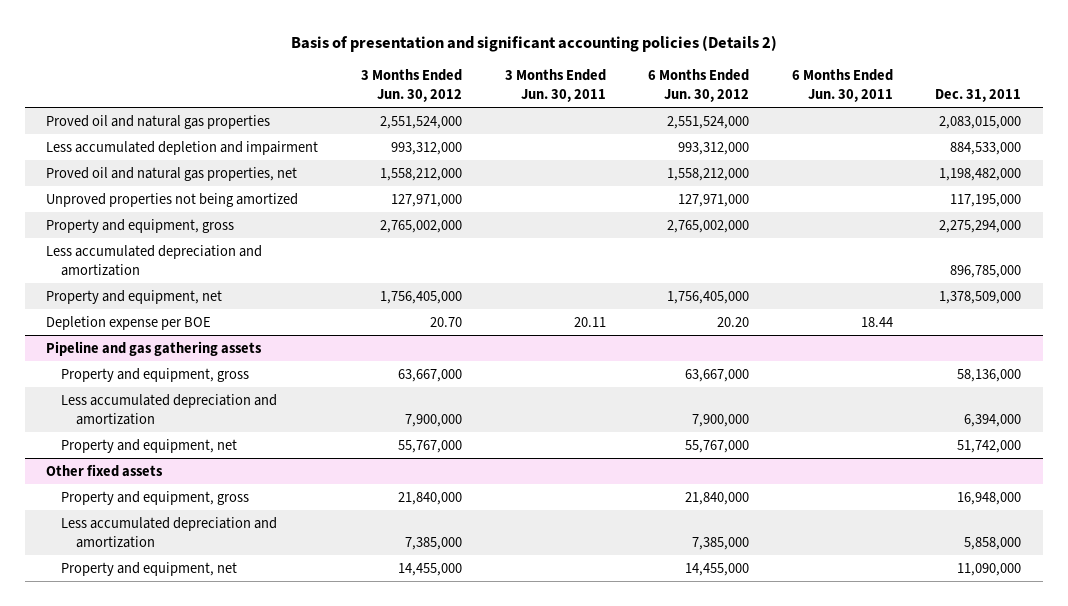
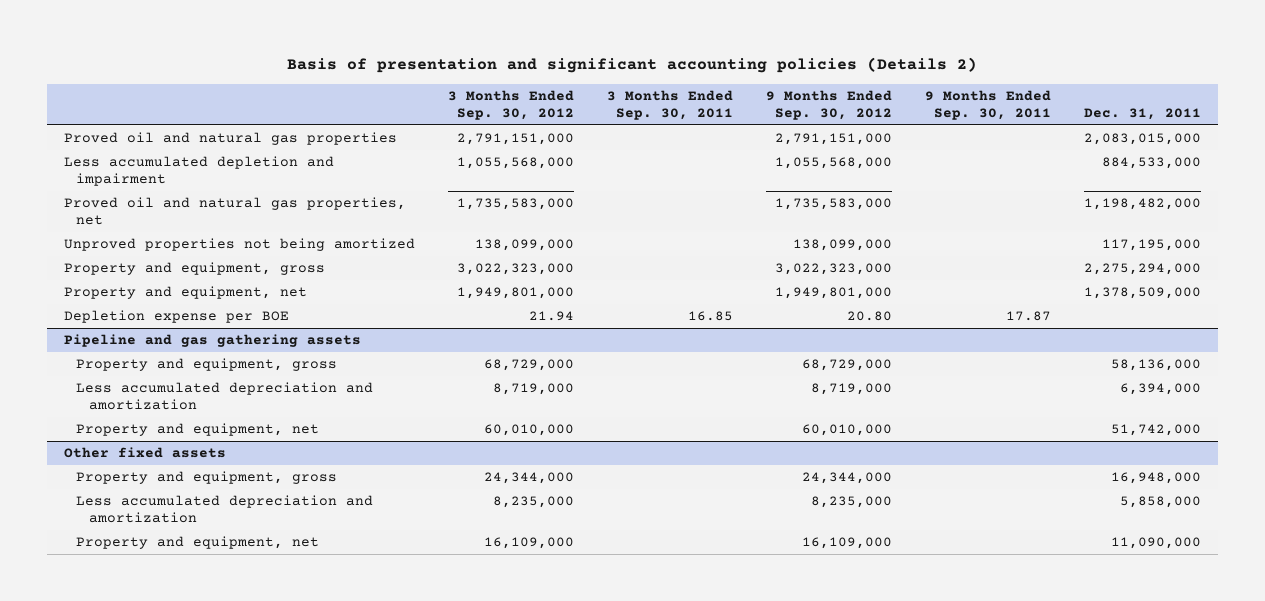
[360,68,462,102] 3 Months Ended Jun. 30, 2012 -> none
[504,68,606,102] 3 Months Ended Jun. 30, 2011 -> none
[648,68,750,102] 6 Months Ended Jun. 30, 2012 -> none
[791,68,893,102] 6 Months Ended Jun. 30, 2011 -> none
none -> [447,90,574,120] 3 Months Ended Sep. 30, 2012
none -> [606,90,733,120] 3 Months Ended Sep. 30, 2011
none -> [766,90,893,120] 9 Months Ended Sep. 30, 2012
none -> [925,90,1052,120] 9 Months Ended Sep. 30, 2011
[46,244,263,276] Less accumulated depreciation and amortization -> none

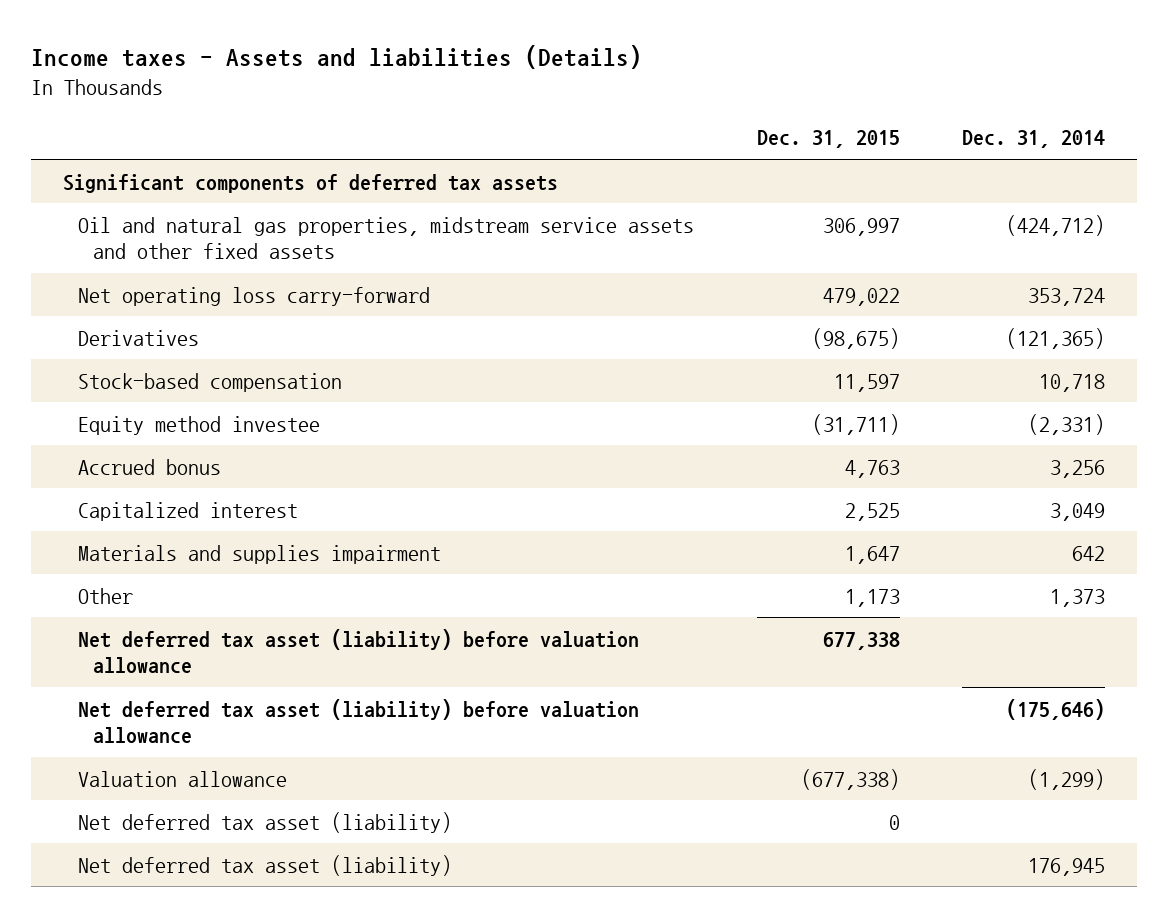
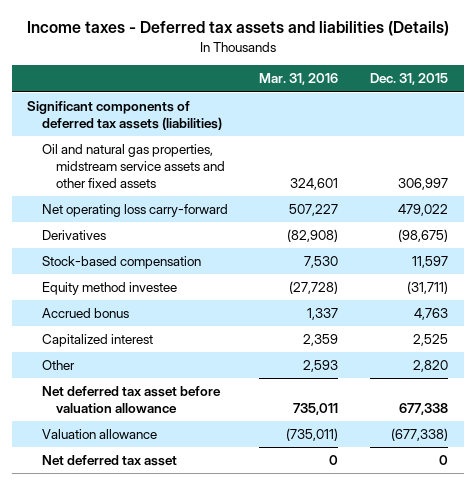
[31,44,643,69] Income taxes - Assets and liabilities (Details) -> [26,21,449,37] Income taxes - Deferred tax assets and liabilities (Details)
[962,130,1106,149] Dec. 31, 2014 -> none
none -> [259,73,339,86] Mar. 31, 2016
[62,173,558,193] Significant components of deferred tax assets -> [27,101,222,130] Significant components of deferred tax assets (liabilities)
[77,544,441,564] Materials and supplies impairment -> none
[77,698,639,744] Net deferred tax asset (liability) before valuation allowance -> none
[844,588,900,607] 1,173 -> [412,360,448,373] 2,820
[77,628,639,674] Net deferred tax asset (liability) before valuation allowance -> [41,386,221,413] Net deferred tax asset before valuation allowance
[77,854,452,876] Net deferred tax asset (liability) -> none
[77,811,452,833] Net deferred tax asset (liability) -> [41,455,177,467] Net deferred tax asset

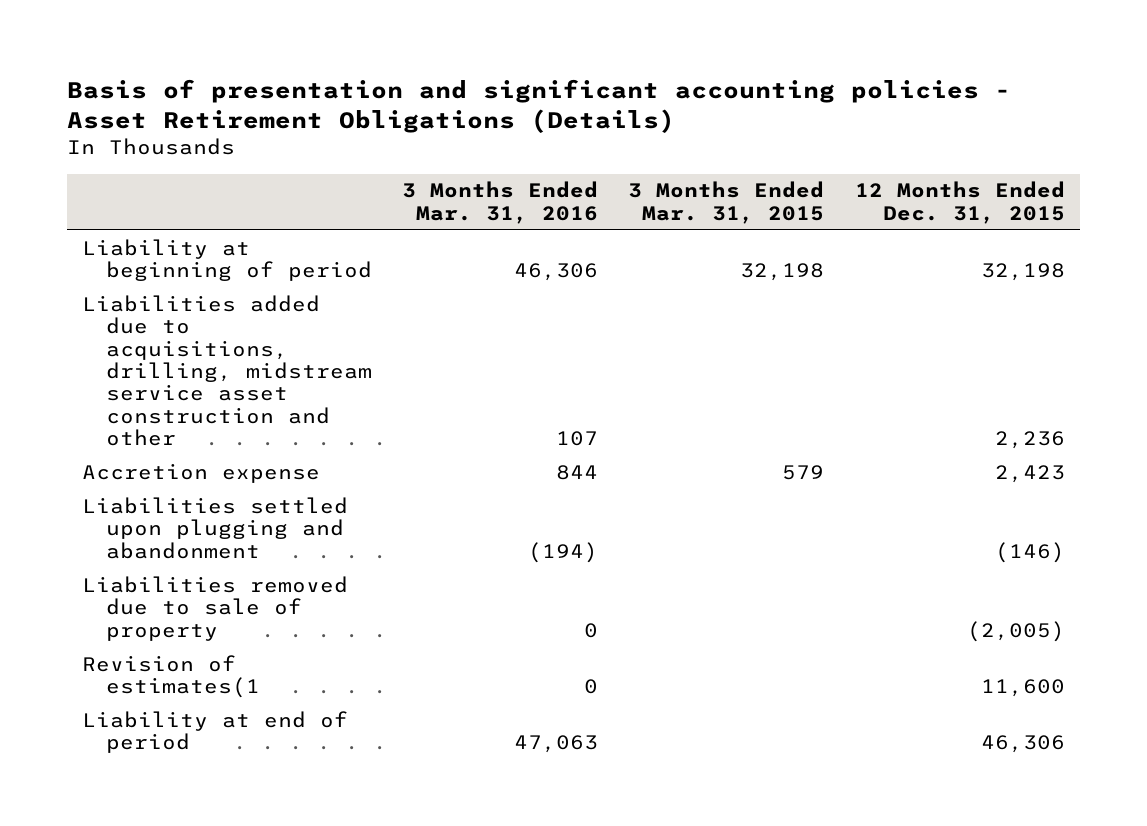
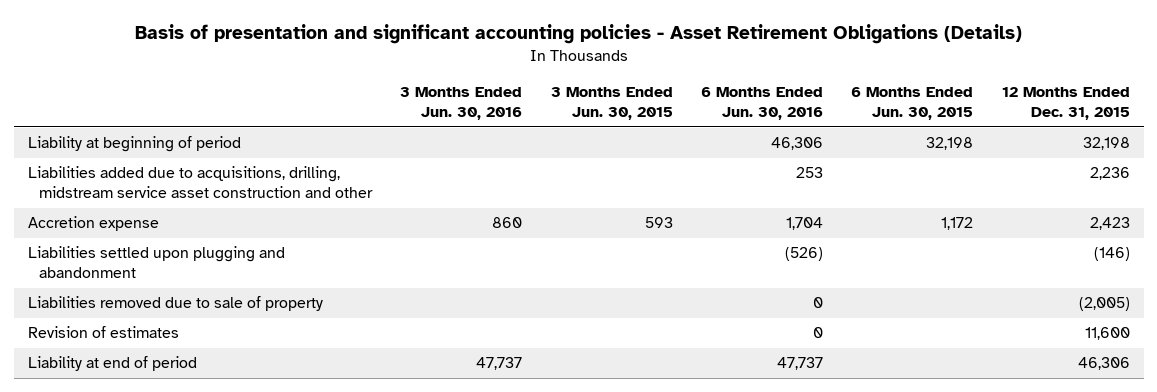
[401,181,598,224] 3 Months Ended Mar. 31, 2016 -> none
[628,181,825,224] 3 Months Ended Mar. 31, 2015 -> none
none -> [400,87,523,121] 3 Months Ended Jun. 30, 2016
none -> [550,87,673,121] 3 Months Ended Jun. 30, 2015
none -> [701,87,824,121] 6 Months Ended Jun. 30, 2016
none -> [851,87,974,121] 6 Months Ended Jun. 30, 2015
[82,654,260,699] Revision of estimates(1 -> [27,326,179,339] Revision of estimates

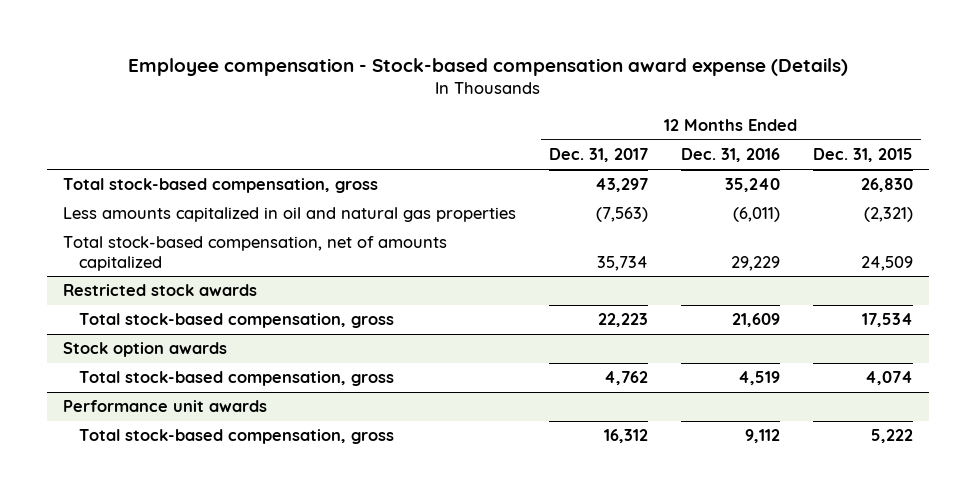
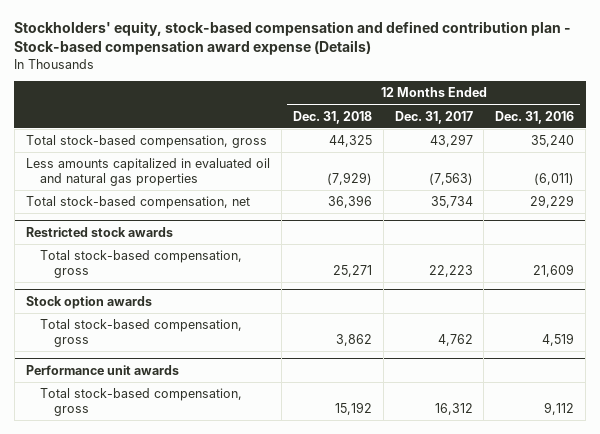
[127,58,848,77] Employee compensation - Stock-based compensation award expense (Details) -> [14,21,572,56] Stockholders' equity, stock-based compensation and defined contribution plan - Stock-based compensation award expense (Details)
[812,148,913,163] Dec. 31, 2015 -> none
none -> [292,110,372,124] Dec. 31, 2018
[63,207,517,223] Less amounts capitalized in oil and natural gas properties -> [25,158,270,187] Less amounts capitalized in evaluated oil and natural gas properties
[63,236,448,271] Total stock-based compensation, net of amounts capitalized -> [25,196,250,210] Total stock-based compensation, net

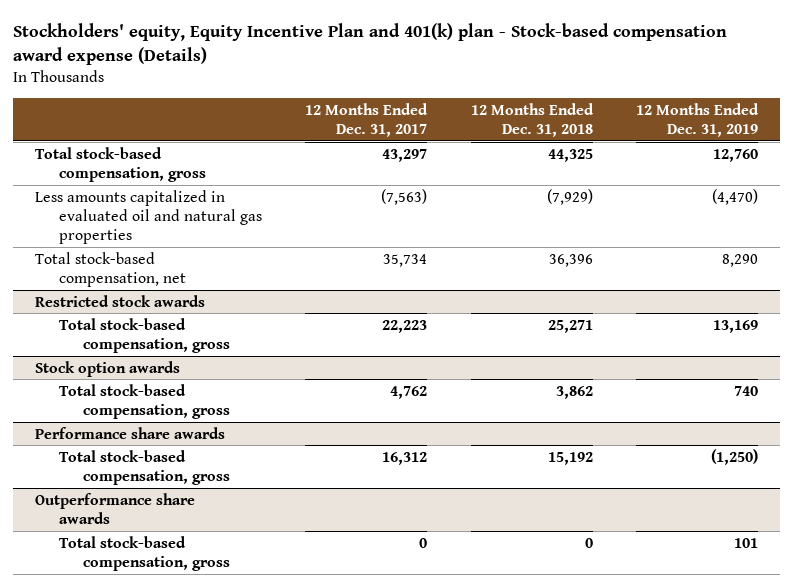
[14,21,572,56] Stockholders' equity, stock-based compensation and defined contribution plan - Stock-based compensation award expense (Details) -> [13,23,728,66] Stockholders' equity, Equity Incentive Plan and 401(k) plan - Stock-based compensation award expense (Details)
[495,110,575,124] Dec. 31, 2016 -> none
none -> [636,102,760,138] 12 Months Ended Dec. 31, 2019
[25,364,179,375] Performance unit awards -> [34,426,225,439] Performance share awards
none -> [34,492,195,524] Outperformance share awards
none -> [59,535,231,571] Total stock-based compensation, gross

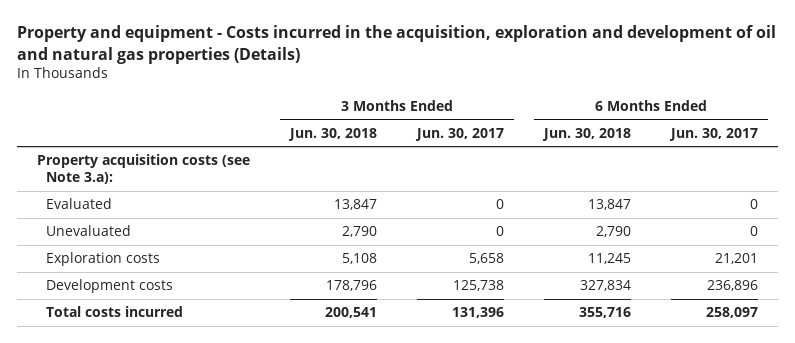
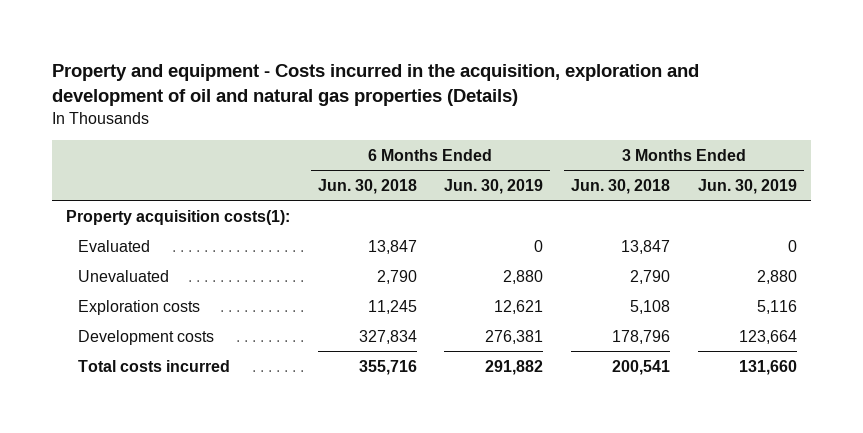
[414,127,504,141] Jun. 30, 2017 -> none
[669,127,759,141] Jun. 30, 2017 -> none
none -> [444,178,544,194] Jun. 30, 2019
none -> [697,178,797,194] Jun. 30, 2019
[36,154,250,185] Property acquisition costs (see Note 3.a): -> [65,209,290,225] Property acquisition costs(1):

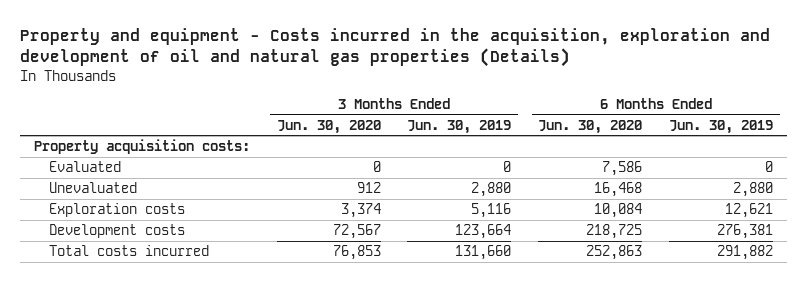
[317,178,417,194] Jun. 30, 2018 -> none
[571,178,671,194] Jun. 30, 2018 -> none
none -> [276,119,381,134] Jun. 30, 2020
none -> [538,119,643,134] Jun. 30, 2020
[65,209,290,225] Property acquisition costs(1): -> [33,139,250,155] Property acquisition costs:

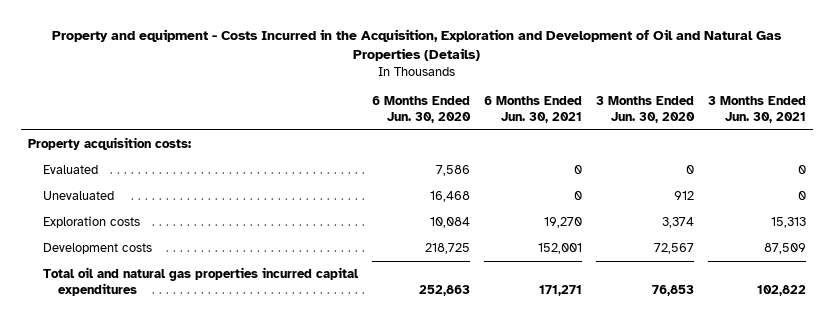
[20,28,771,68] Property and equipment - Costs incurred in the acquisition, exploration and development of oil and natural gas properties (Details) -> [51,29,782,62] Property and equipment - Costs Incurred in the Acquisition, Exploration and Development of Oil and Natural Gas Properties (Details)
[407,119,512,134] Jun. 30, 2019 -> none
[669,119,774,134] Jun. 30, 2019 -> none
none -> [484,96,583,123] 6 Months Ended Jun. 30, 2021
none -> [707,96,806,123] 3 Months Ended Jun. 30, 2021
[49,245,210,257] Total costs incurred -> [43,267,360,296] Total oil and natural gas properties incurred capital expenditures

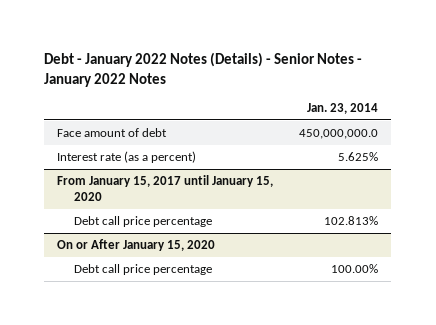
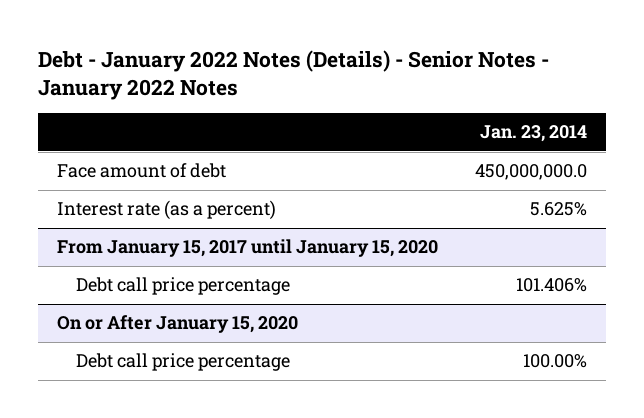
[324,215,379,225] 102.813% -> [516,278,588,293] 101.406%

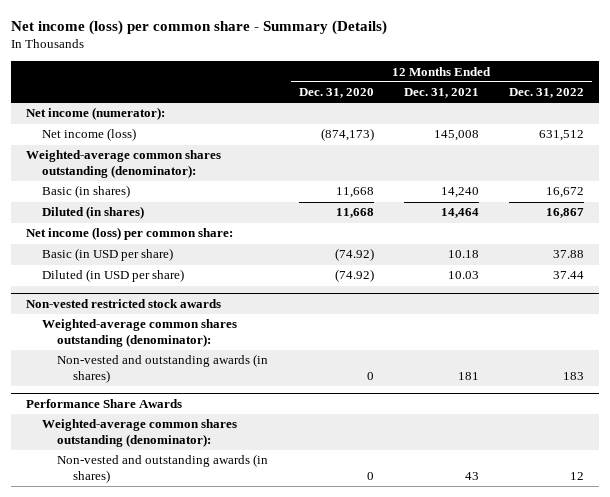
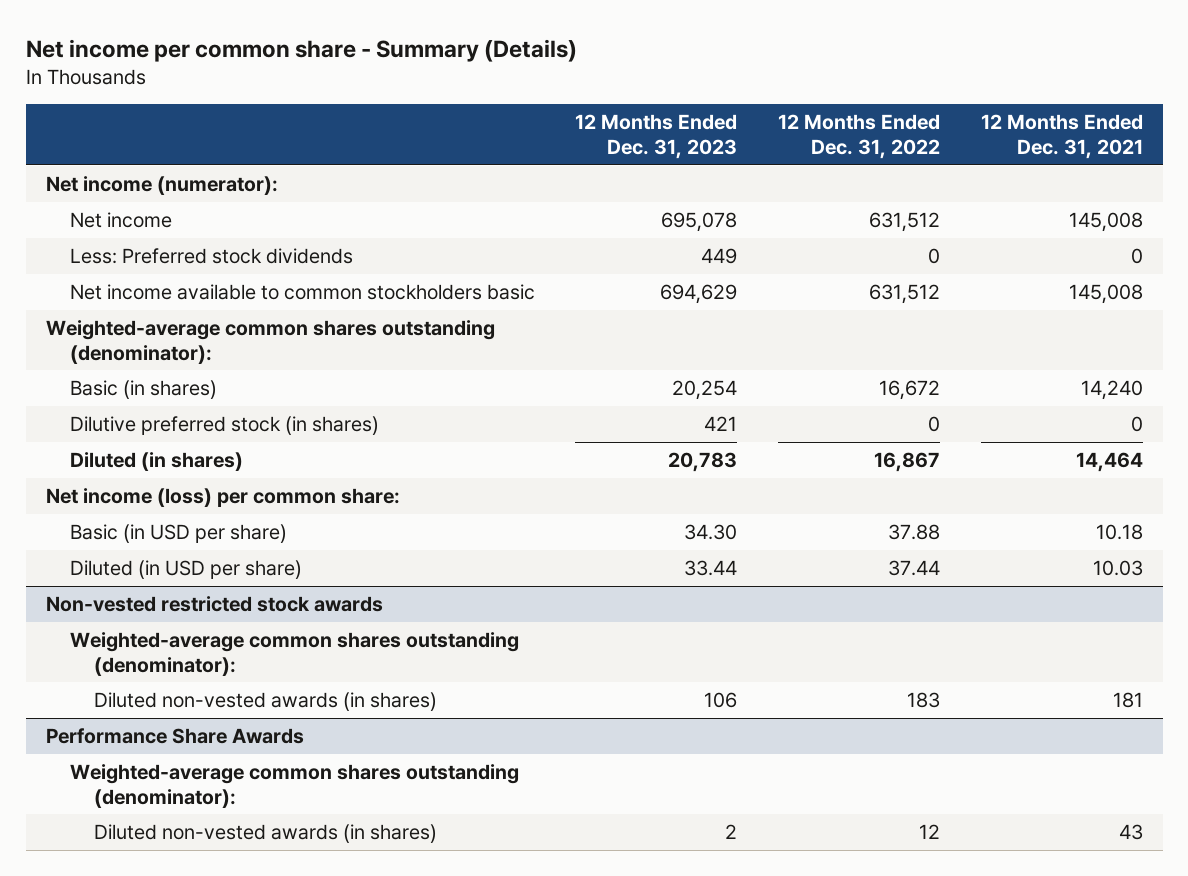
[10,19,387,35] Net income (loss) per common share - Summary (Details) -> [25,38,577,62] Net income per common share - Summary (Details)
[298,88,374,99] Dec. 31, 2020 -> none
none -> [575,114,738,159] 12 Months Ended Dec. 31, 2023
[41,128,136,142] Net income (loss) -> [69,212,172,229] Net income
none -> [69,248,353,265] Less: Preferred stock dividends
none -> [69,284,535,301] Net income available to common stockholders basic
none -> [69,416,379,436] Dilutive preferred stock (in shares)
[57,354,269,384] Non-vested and outstanding awards (in shares) -> [93,692,437,712] Diluted non-vested awards (in shares)
[57,454,269,484] Non-vested and outstanding awards (in shares) -> [93,824,437,844] Diluted non-vested awards (in shares)

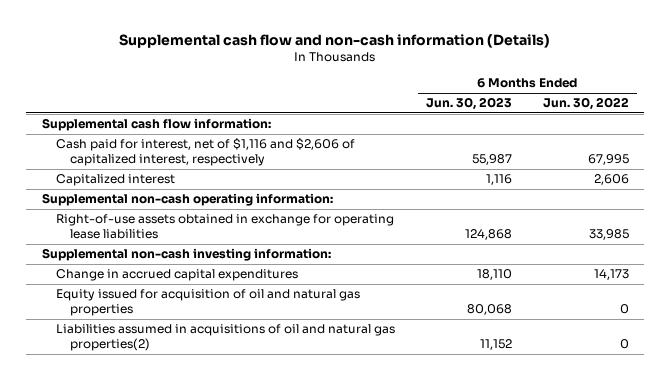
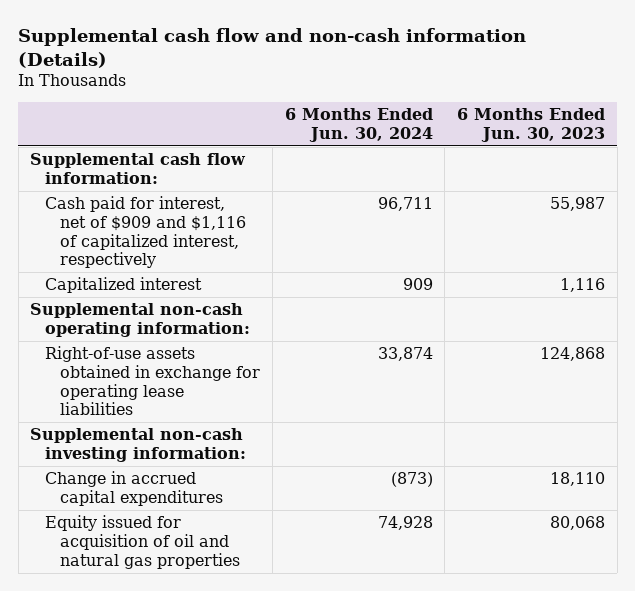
[542,97,629,111] Jun. 30, 2022 -> none
none -> [284,107,433,142] 6 Months Ended Jun. 30, 2024
[56,138,356,167] Cash paid for interest, net of $1,116 and $2,606 of capitalized interest, respectively -> [45,196,247,269] Cash paid for interest, net of $909 and $1,116 of capitalized interest, respectively
[56,324,396,352] Liabilities assumed in acquisitions of oil and natural gas properties(2) -> none

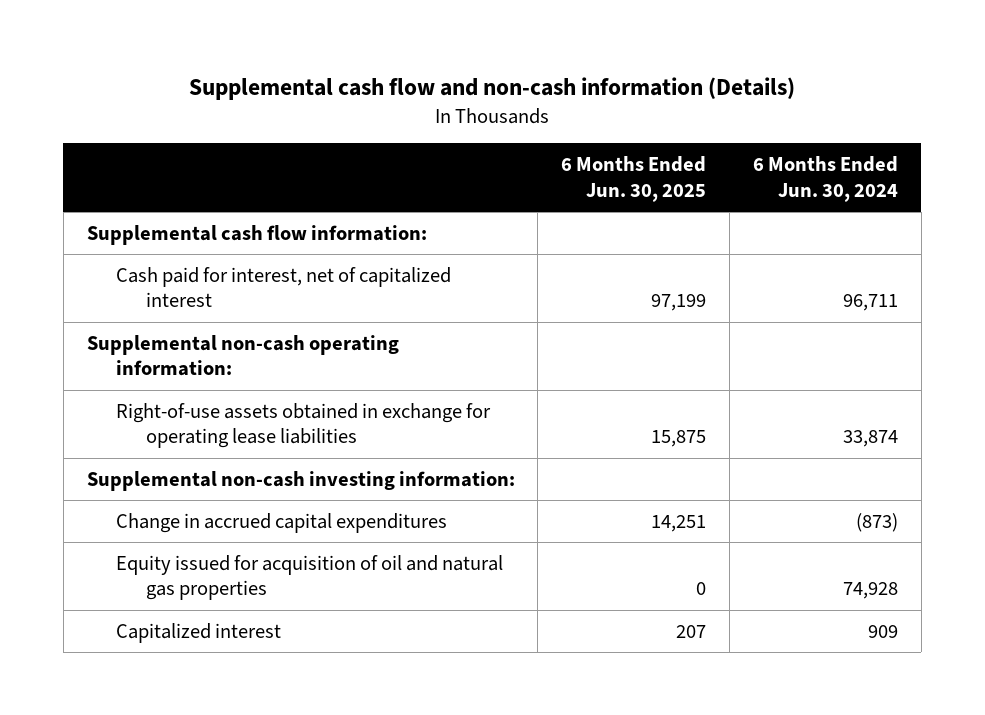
[456,107,605,142] 6 Months Ended Jun. 30, 2023 -> none
none -> [561,156,707,202] 6 Months Ended Jun. 30, 2025
[45,196,247,269] Cash paid for interest, net of $909 and $1,116 of capitalized interest, respectively -> [116,266,452,308] Cash paid for interest, net of capitalized interest
[45,277,203,294] Capitalized interest -> [116,622,282,643] Capitalized interest

